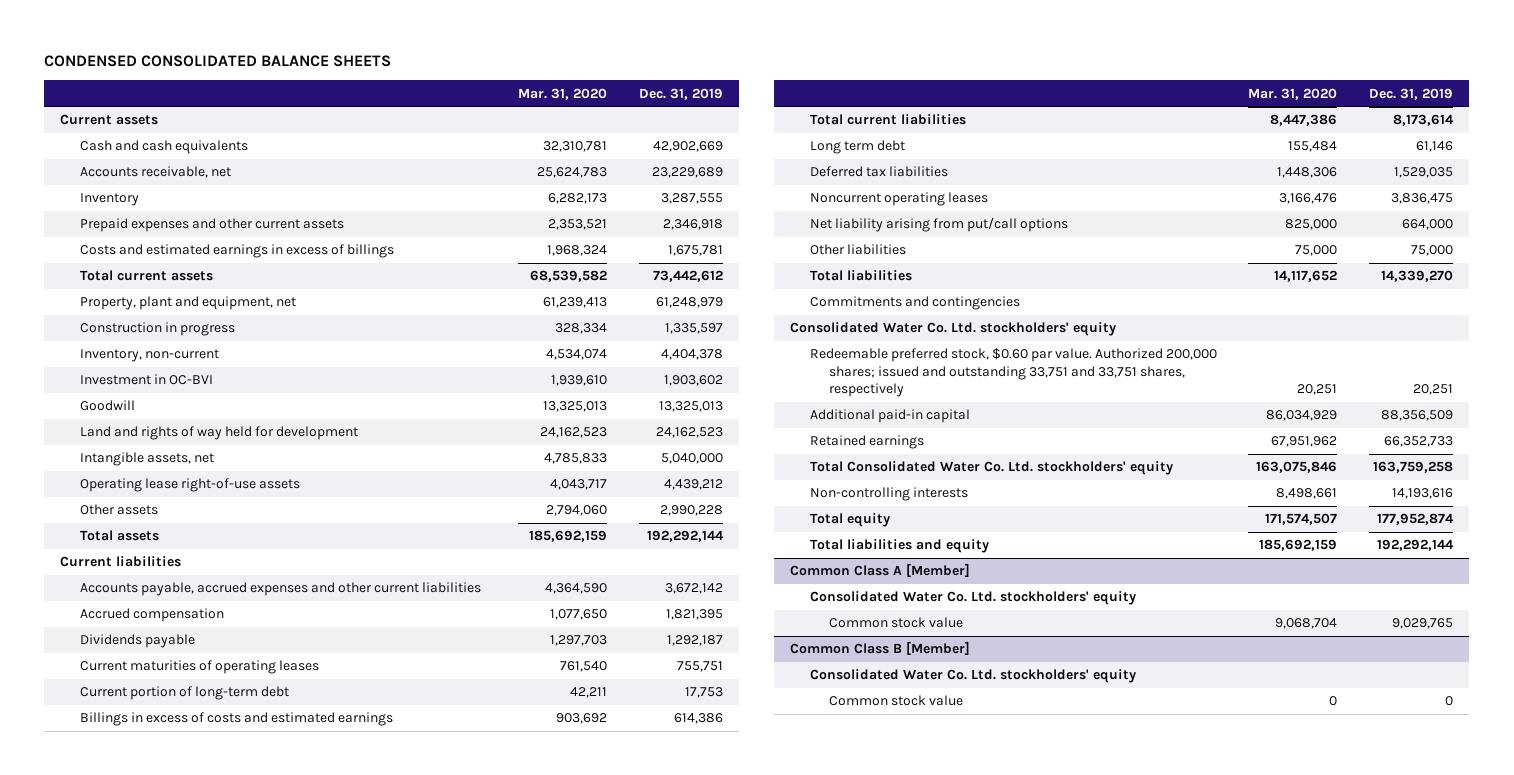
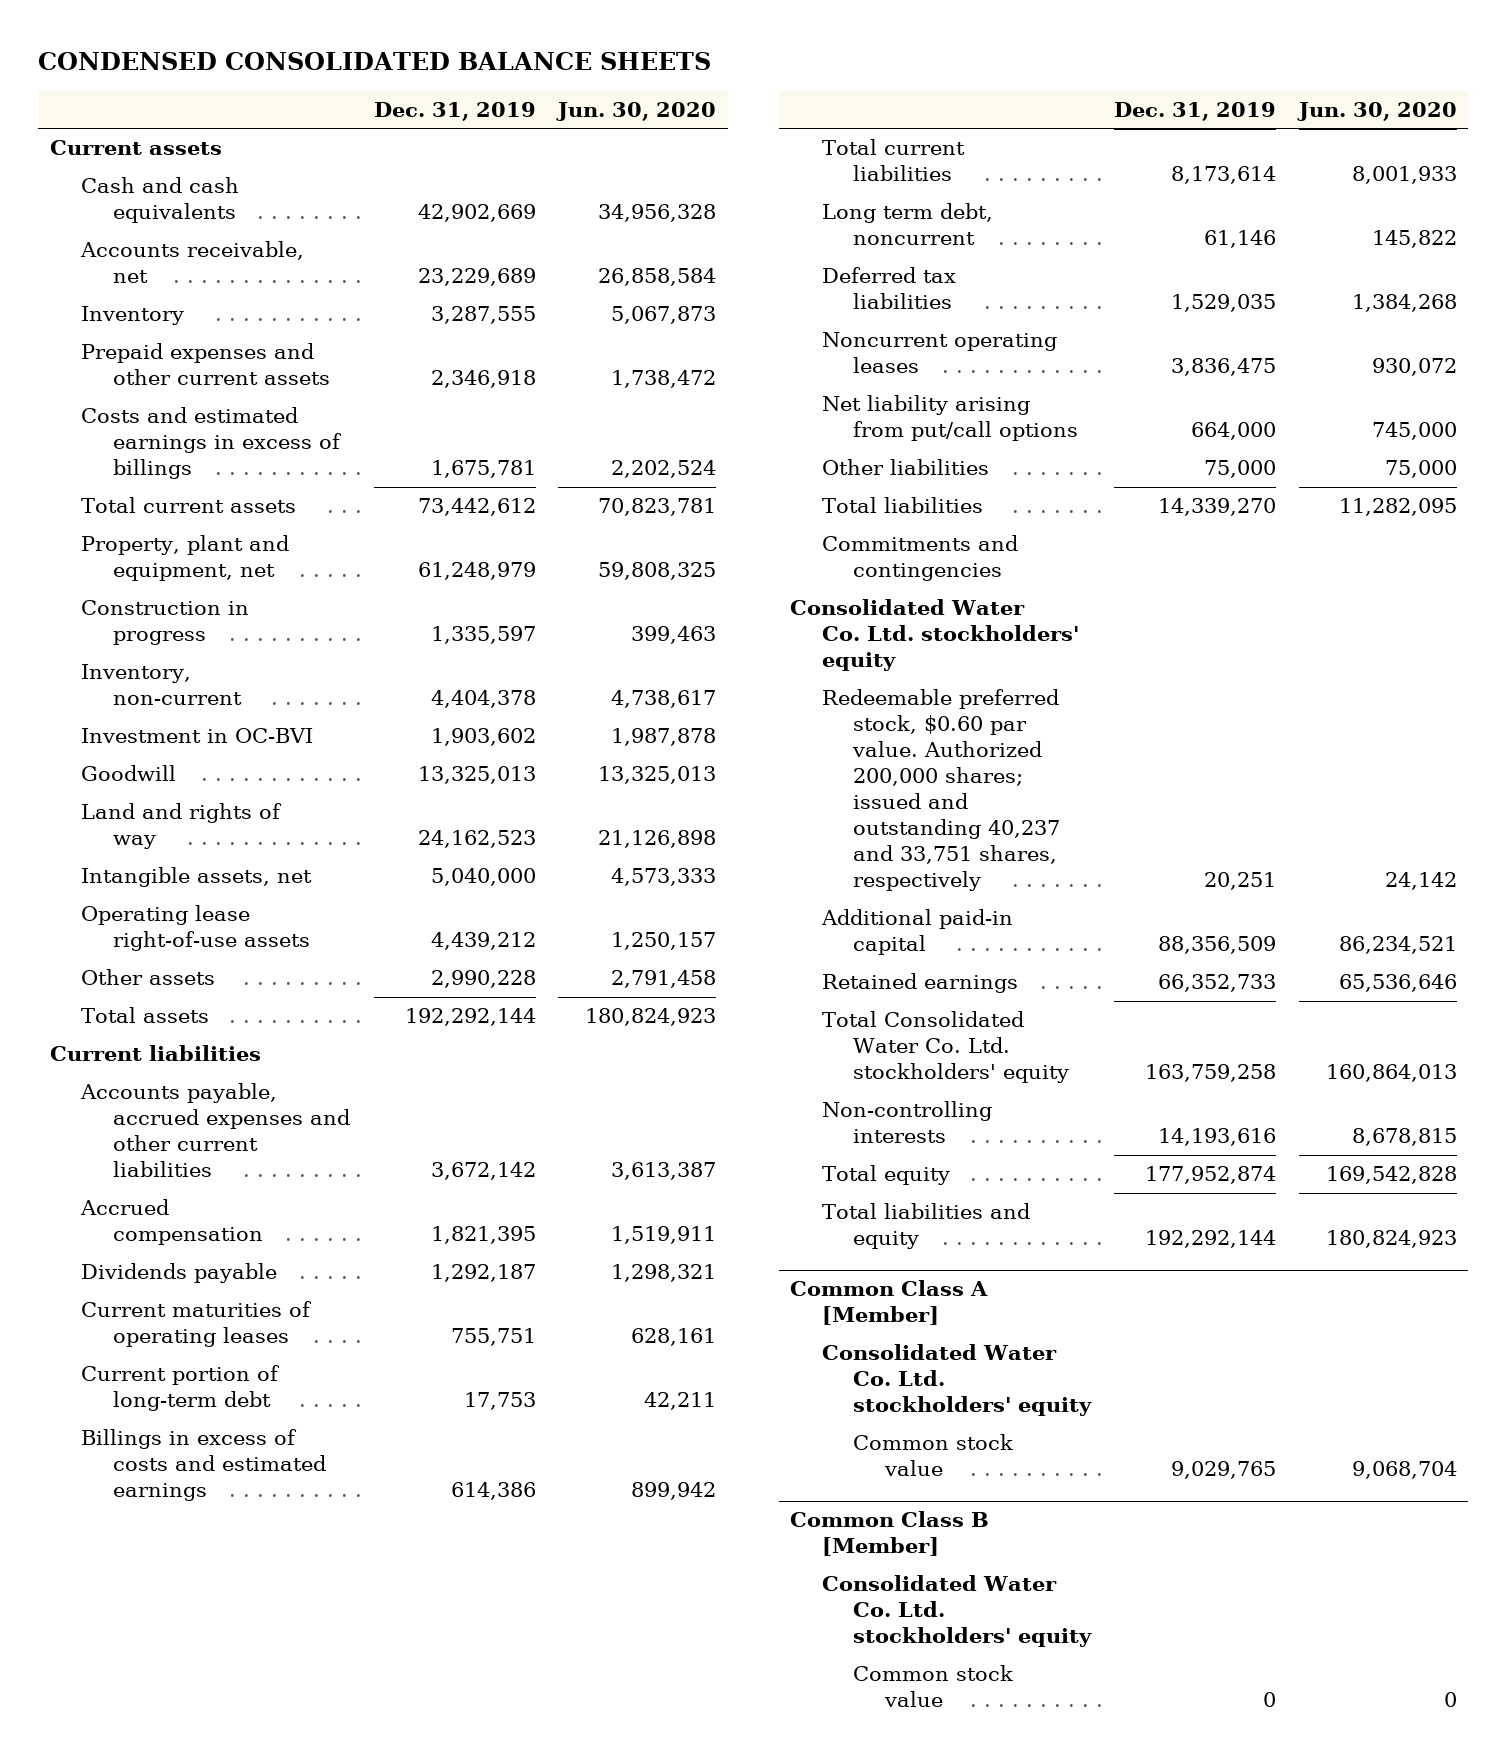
[518,87,608,100] Mar. 31, 2020 -> none
none -> [556,101,717,121] Jun. 30, 2020
[79,426,358,441] Land and rights of way held for development -> [81,803,283,850] Land and rights of way
[809,140,905,155] Long term debt -> [821,203,993,246] Long term debt, noncurrent
[809,348,1217,398] Redeemable preferred stock, $0.60 par value. Authorized 200,000 shares; issued and outstanding 33,751 and 33,751 shares, respectively -> [821,689,1061,892] Redeemable preferred stock, $0.60 par value. Authorized 200,000 shares; issued and outstanding 40,237 and 33,751 shares, respectively

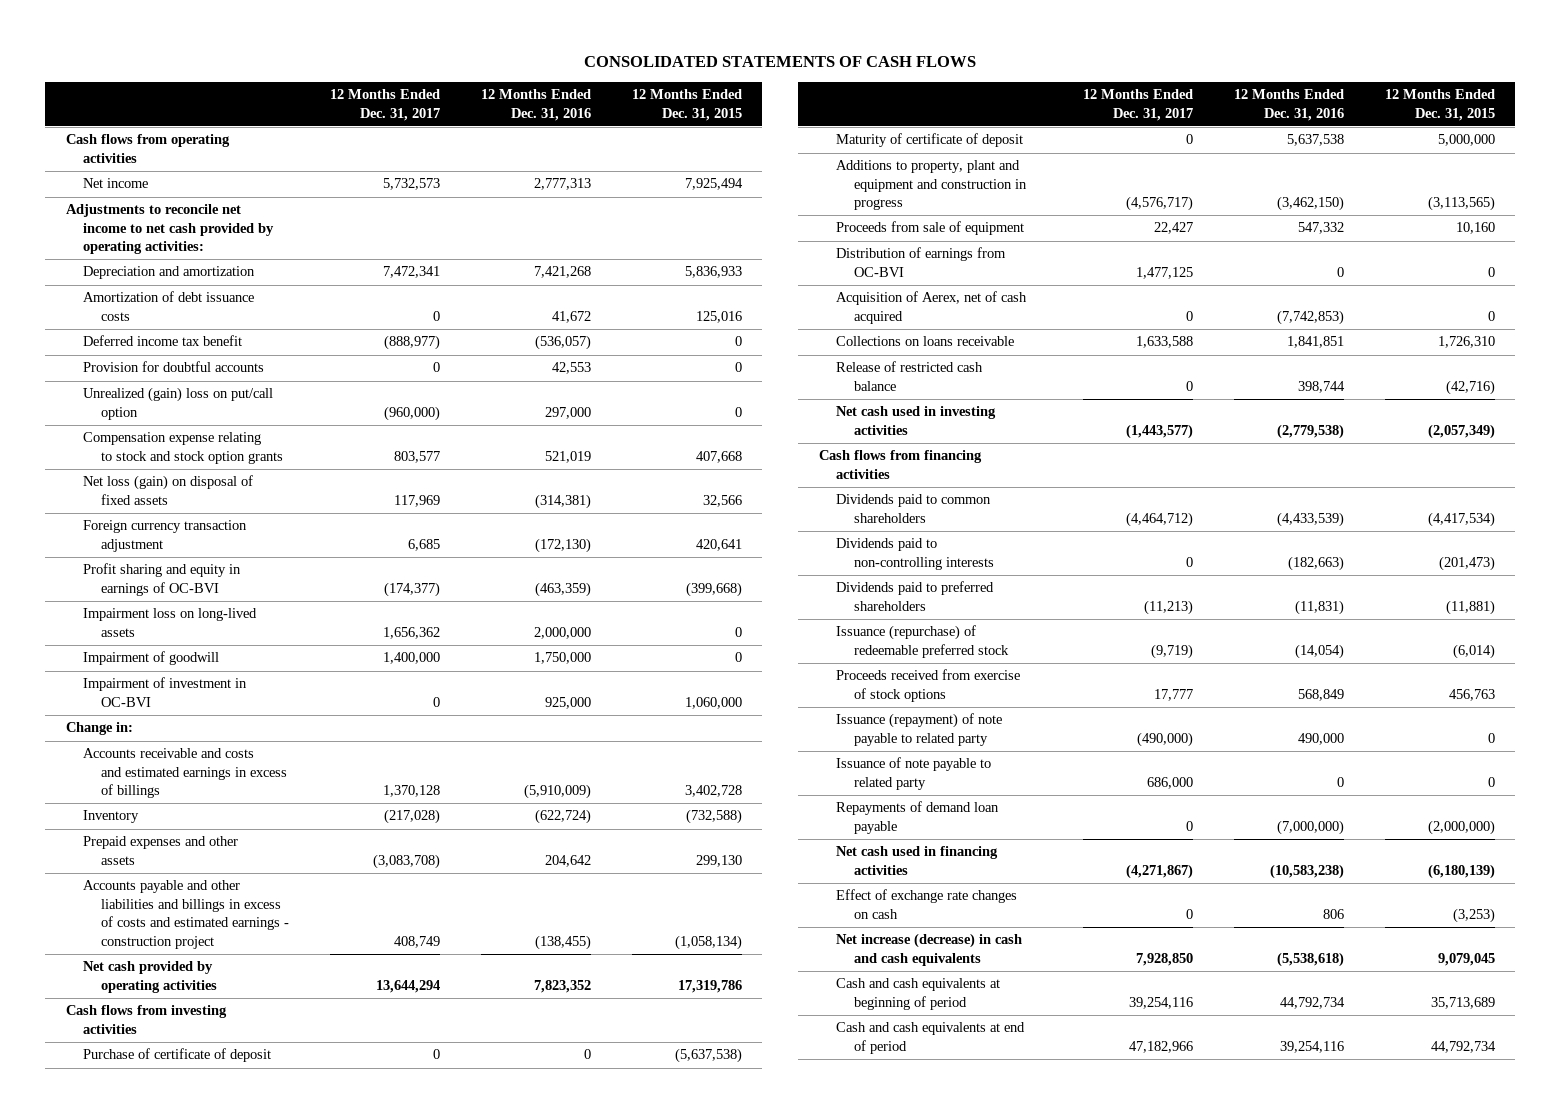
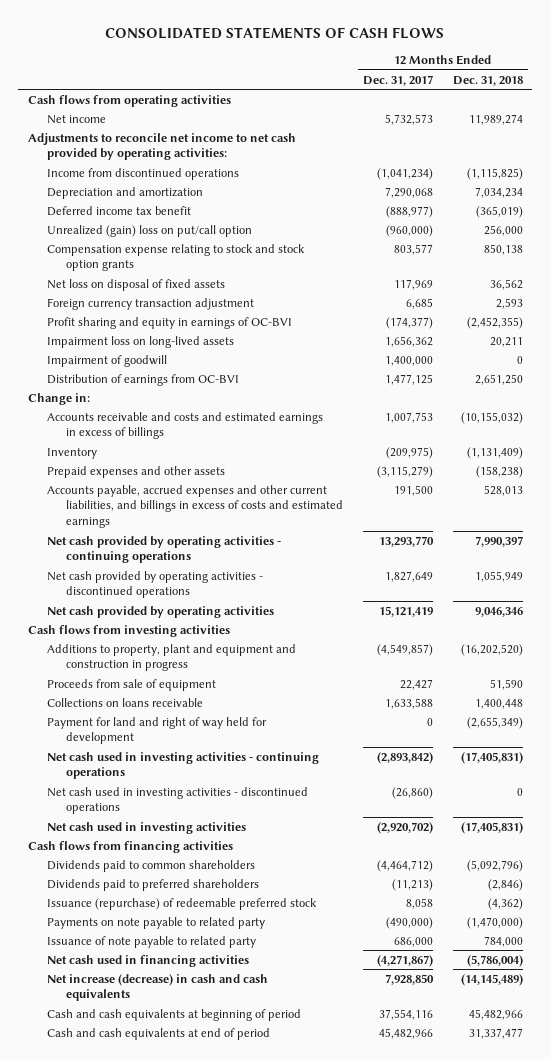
[480,89,591,121] 12 Months Ended Dec. 31, 2016 -> none
[631,89,742,121] 12 Months Ended Dec. 31, 2015 -> none
none -> [452,75,523,86] Dec. 31, 2018
[83,291,255,321] Amortization of debt issuance costs -> none
none -> [47,167,240,180] Income from discontinued operations
[382,266,440,279] 7,472,341 -> [384,186,433,198] 7,290,068
[83,361,265,373] Provision for doubtful accounts -> none
[83,475,254,505] Net loss (gain) on disposal of fixed assets -> [47,278,226,291] Net loss on disposal of fixed assets
[83,677,248,707] Impairment of investment in OC-BVI -> none
[836,247,1007,277] Distribution of earnings from OC-BVI -> [47,373,240,386] Distribution of earnings from OC-BVI
[382,785,440,798] 1,370,128 -> [384,411,433,423] 1,007,753
[383,809,440,825] (217,028) -> [385,446,433,459] (209,975)
[372,853,440,869] (3,083,708) -> [376,465,433,478] (3,115,279)
[83,880,290,949] Accounts payable and other liabilities and billings in excess of costs and estimated earnings - construction project -> [47,484,343,529] Accounts payable, accrued expenses and other current liabilities, and billings in excess of costs and estimated earnings
[393,935,440,948] 408,749 -> [393,484,433,496] 191,500
none -> [47,535,282,564] Net cash provided by operating activities - continuing operations
none -> [47,570,264,599] Net cash provided by operating activities - discontinued operations
[375,979,440,993] 13,644,294 -> [378,605,433,617] 15,121,419
[83,1048,272,1063] Purchase of certificate of deposit -> none
[836,133,1024,148] Maturity of certificate of deposit -> none
[1126,196,1194,212] (4,576,717) -> [376,643,433,656] (4,549,857)
[836,291,1028,324] Acquisition of Aerex, net of cash acquired -> none
[836,361,984,391] Release of restricted cash balance -> none
none -> [47,716,268,745] Payment for land and right of way held for development
none -> [47,751,320,780] Net cash used in investing activities - continuing operations
none -> [47,786,309,815] Net cash used in investing activities - discontinued operations
[1126,423,1194,439] (1,443,577) -> [376,821,433,834] (2,920,702)
[836,538,995,570] Dividends paid to non-controlling interests -> none
[836,669,1021,702] Proceeds received from exercise of stock options -> none
[1151,643,1194,659] (9,719) -> [405,897,433,909] 8,058
[836,713,1003,746] Issuance (repayment) of note payable to related party -> [47,916,266,929] Payments on note payable to related party
[836,801,1000,834] Repayments of demand loan payable -> none
[836,889,1018,919] Effect of exchange rate changes on cash -> none
[1129,996,1194,1009] 39,254,116 -> [378,1008,433,1020] 37,554,116
[1129,1040,1194,1053] 47,182,966 -> [378,1027,433,1039] 45,482,966

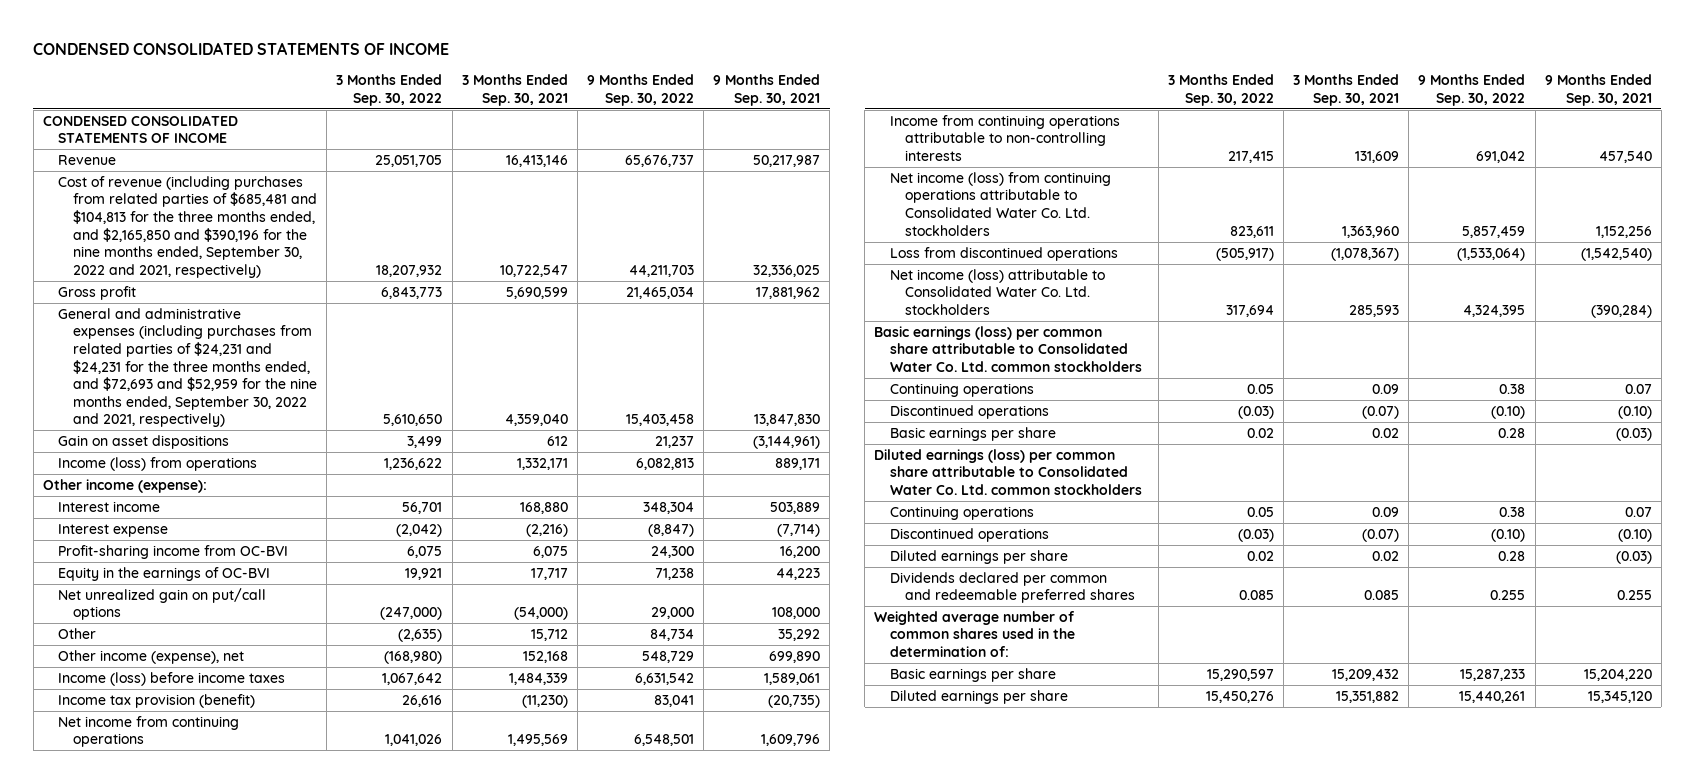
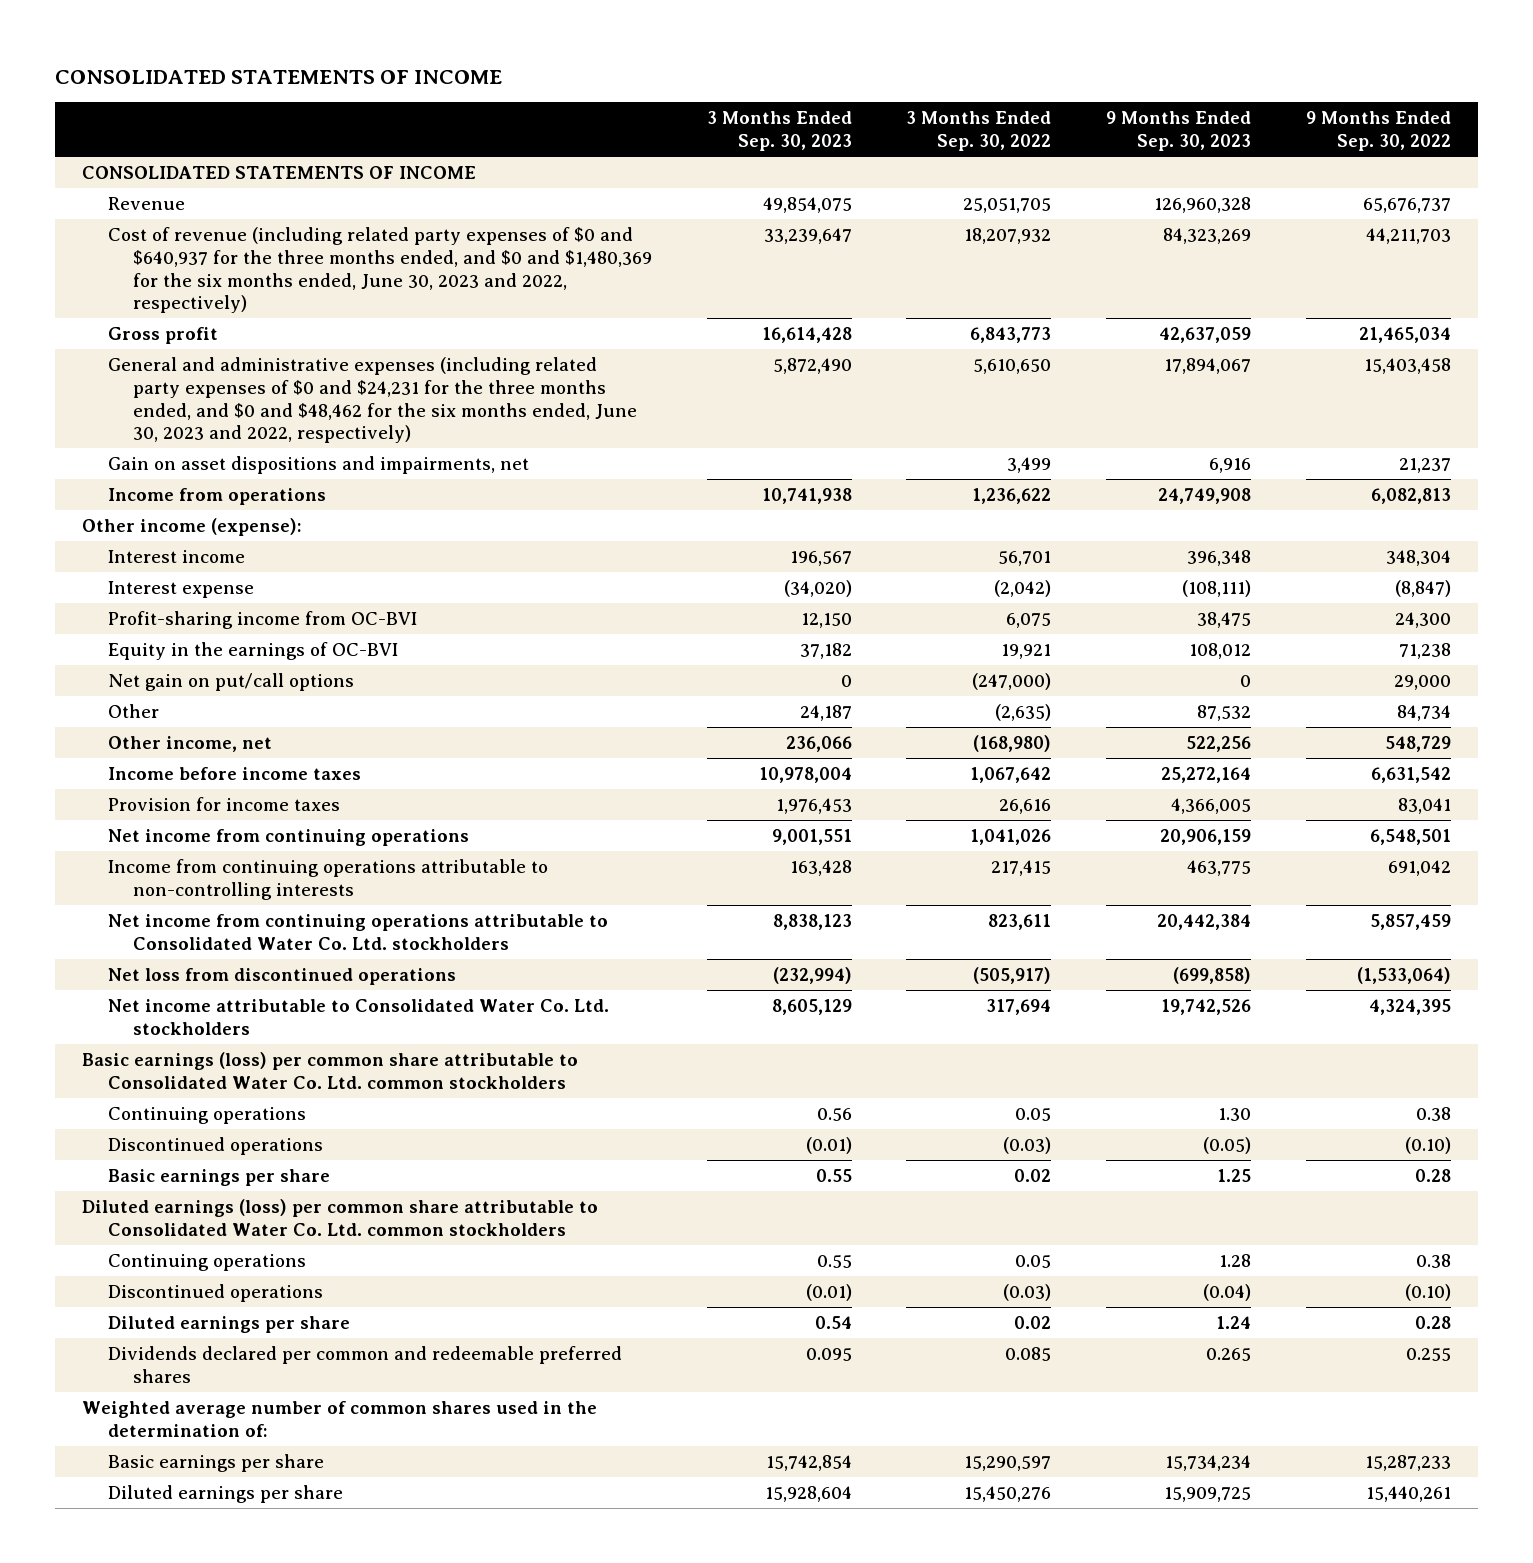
[33,42,450,56] CONDENSED CONSOLIDATED STATEMENTS OF INCOME -> [55,69,503,84] CONSOLIDATED STATEMENTS OF INCOME
[461,74,568,106] 3 Months Ended Sep. 30, 2021 -> none
[713,74,821,106] 9 Months Ended Sep. 30, 2021 -> none
none -> [706,111,852,152] 3 Months Ended Sep. 30, 2023
none -> [1106,111,1252,152] 9 Months Ended Sep. 30, 2023
[43,114,239,144] CONDENSED CONSOLIDATED STATEMENTS OF INCOME -> [82,165,477,179] CONSOLIDATED STATEMENTS OF INCOME
[58,175,318,278] Cost of revenue (including purchases from related parties of $685,481 and $104,813 for the three months ended, and $2,165,850 and $390,196 for the nine months ended, September 30, 2022 and 2021, respectively) -> [107,226,653,314] Cost of revenue (including related party expenses of $0 and $640,937 for the three months ended, and $0 and $1,480,369 for the six months ended, June 30, 2023 and 2022, respectively)
[58,307,318,428] General and administrative expenses (including purchases from related parties of $24,231 and $24,231 for the three months ended, and $72,693 and $52,959 for the nine months ended, September 30, 2022 and 2021, respectively) -> [107,356,638,444] General and administrative expenses (including related party expenses of $0 and $24,231 for the three months ended, and $0 and $48,462 for the six months ended, June 30, 2023 and 2022, respectively)
[58,434,230,449] Gain on asset dispositions -> [107,455,529,474] Gain on asset dispositions and impairments, net
[58,456,258,471] Income (loss) from operations -> [107,487,326,505] Income from operations
[58,587,267,621] Net unrealized gain on put/call options -> [107,672,354,691] Net gain on put/call options
[58,649,245,664] Other income (expense), net -> [107,735,272,752] Other income, net
[58,671,286,686] Income (loss) before income taxes -> [107,766,361,780] Income before income taxes
[58,693,256,708] Income tax provision (benefit) -> [107,796,340,811] Provision for income taxes
[889,171,1111,236] Net income (loss) from continuing operations attributable to Consolidated Water Co. Ltd. stockholders -> [107,913,608,950] Net income from continuing operations attributable to Consolidated Water Co. Ltd. stockholders
[889,246,1118,261] Loss from discontinued operations -> [107,967,456,985] Net loss from discontinued operations
[889,268,1105,316] Net income (loss) attributable to Consolidated Water Co. Ltd. stockholders -> [107,998,609,1035] Net income attributable to Consolidated Water Co. Ltd. stockholders

